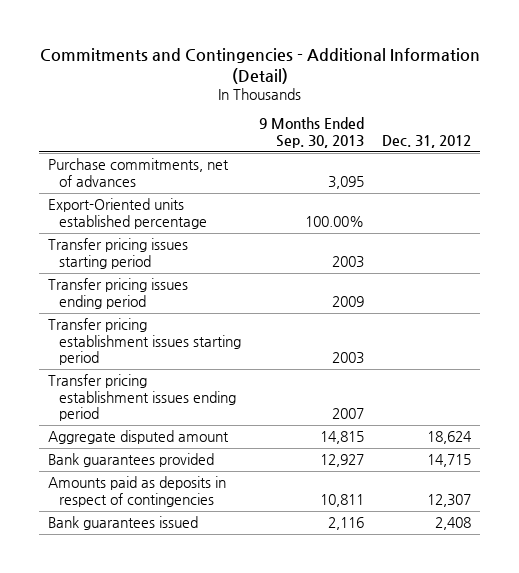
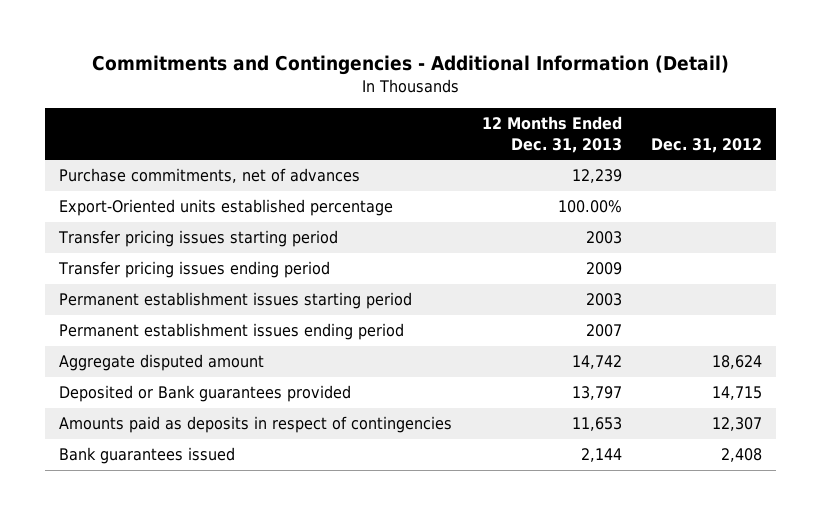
[259,117,365,148] 9 Months Ended Sep. 30, 2013 -> none
none -> [481,116,622,153] 12 Months Ended Dec. 31, 2013
[48,318,242,366] Transfer pricing establishment issues starting period -> [59,292,413,310] Permanent establishment issues starting period
[48,374,237,422] Transfer pricing establishment issues ending period -> [59,323,405,341] Permanent establishment issues ending period
[48,453,215,468] Bank guarantees provided -> [59,385,352,403] Deposited or Bank guarantees provided

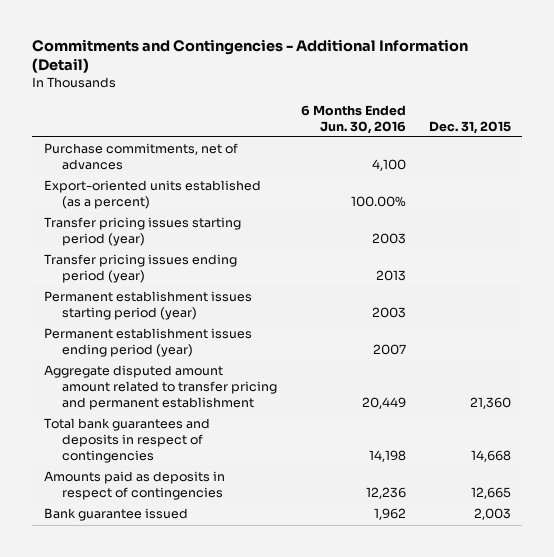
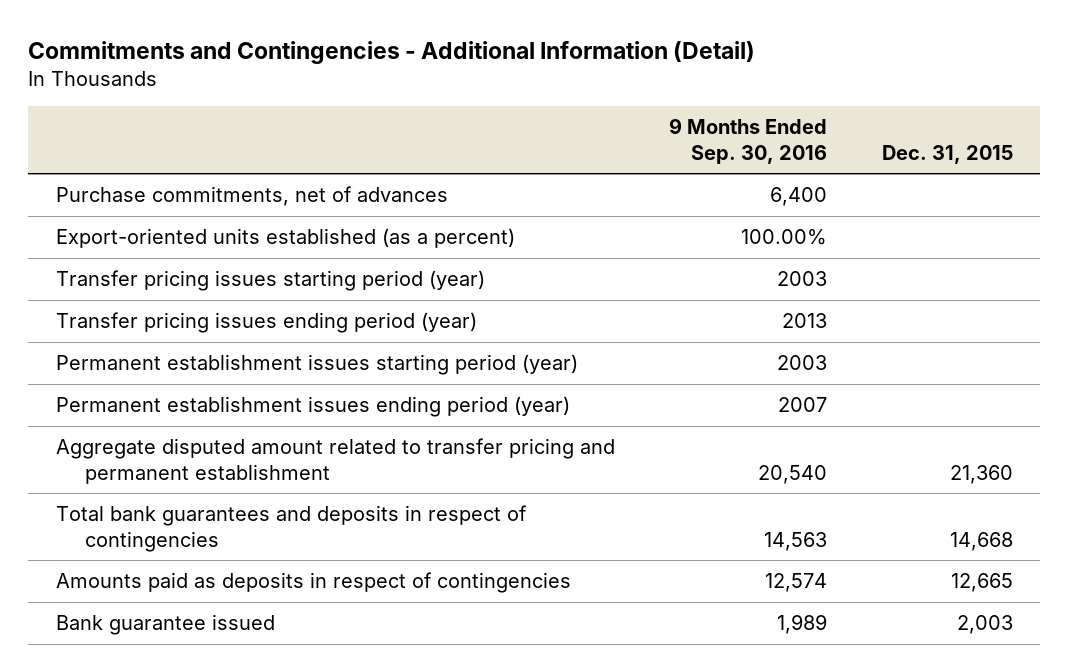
[300,105,406,134] 6 Months Ended Jun. 30, 2016 -> none
none -> [669,117,828,164] 9 Months Ended Sep. 30, 2016
[43,365,278,410] Aggregate disputed amount amount related to transfer pricing and permanent establishment -> [55,438,615,484] Aggregate disputed amount related to transfer pricing and permanent establishment

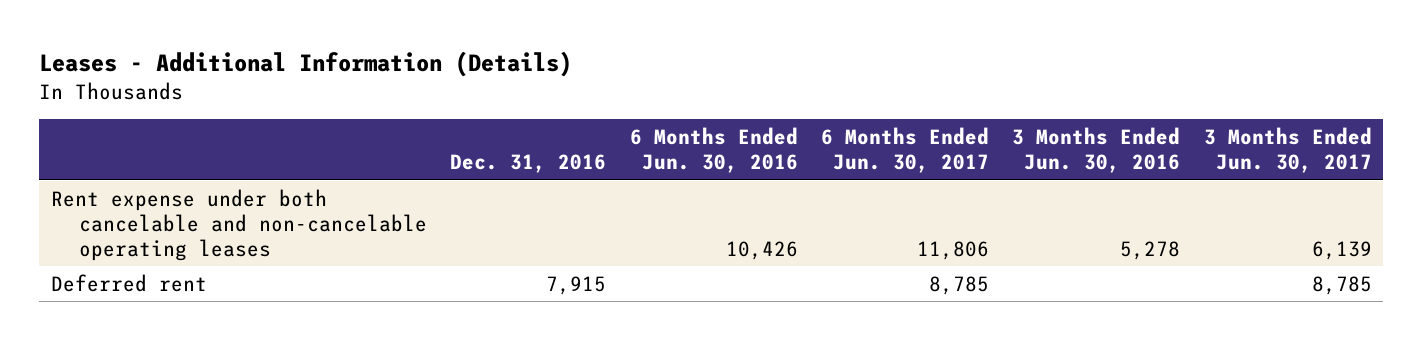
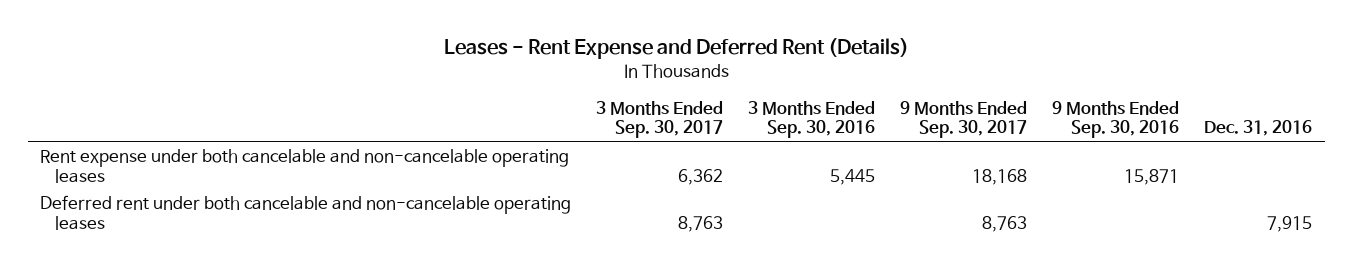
[38,50,572,77] Leases - Additional Information (Details) -> [444,38,910,60] Leases - Rent Expense and Deferred Rent (Details)
[629,127,798,174] 6 Months Ended Jun. 30, 2016 -> none
[821,127,990,174] 6 Months Ended Jun. 30, 2017 -> none
[1012,127,1181,174] 3 Months Ended Jun. 30, 2016 -> none
[1203,127,1372,174] 3 Months Ended Jun. 30, 2017 -> none
none -> [596,100,724,139] 3 Months Ended Sep. 30, 2017
none -> [748,100,876,139] 3 Months Ended Sep. 30, 2016
none -> [900,100,1028,139] 9 Months Ended Sep. 30, 2017
none -> [1052,100,1180,139] 9 Months Ended Sep. 30, 2016
[50,273,207,292] Deferred rent -> [40,194,572,230] Deferred rent under both cancelable and non-cancelable operating leases

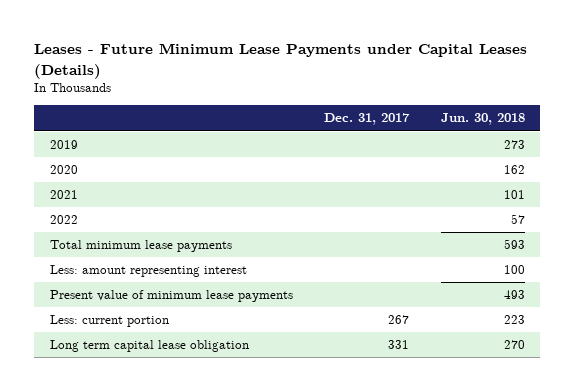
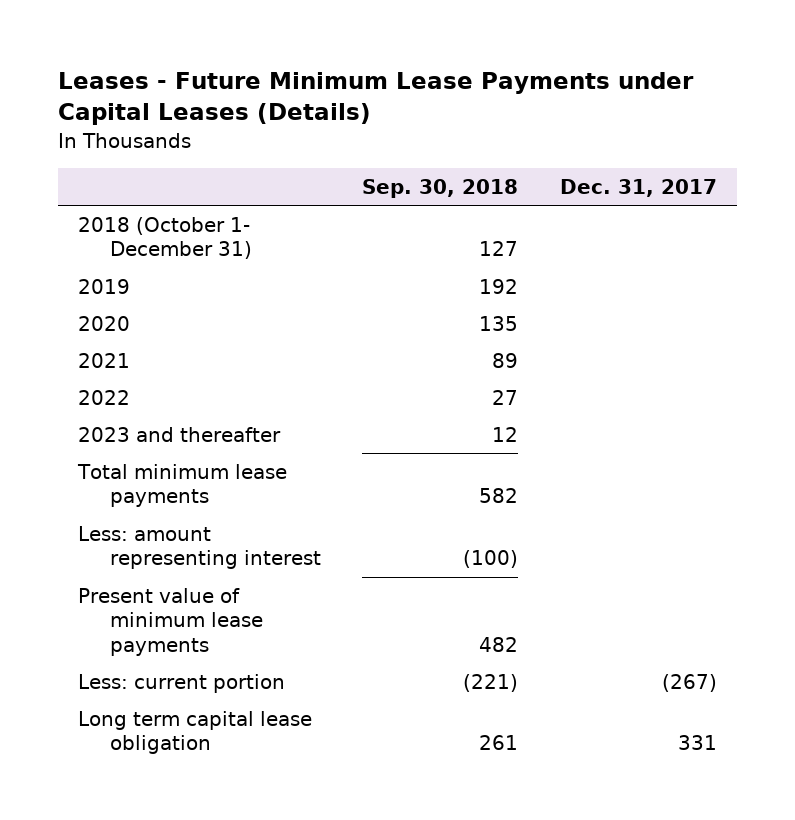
[440,113,525,126] Jun. 30, 2018 -> none
none -> [362,178,519,198] Sep. 30, 2018
none -> [78,216,253,260] 2018 (October 1- December 31)
none -> [78,426,282,442] 2023 and thereafter
[388,315,410,325] 267 -> [661,673,717,692] (267)

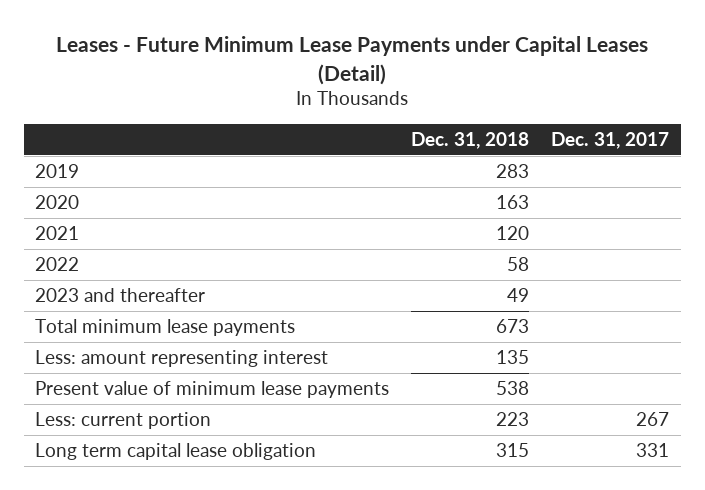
[57,72,694,126] Leases - Future Minimum Lease Payments under Capital Leases (Details) -> [56,36,649,85] Leases - Future Minimum Lease Payments under Capital Leases (Detail)
[362,178,519,198] Sep. 30, 2018 -> none
none -> [411,131,530,149] Dec. 31, 2018
[78,216,253,260] 2018 (October 1- December 31) -> none
[661,673,717,692] (267) -> [636,412,670,427] 267

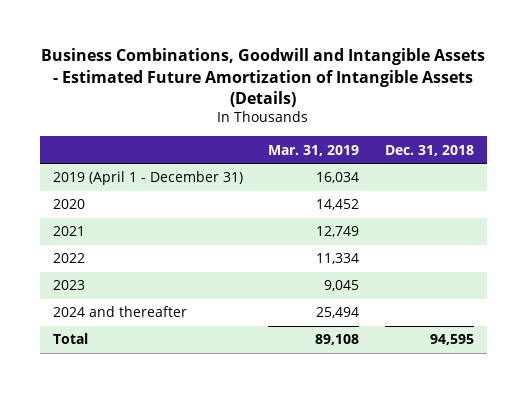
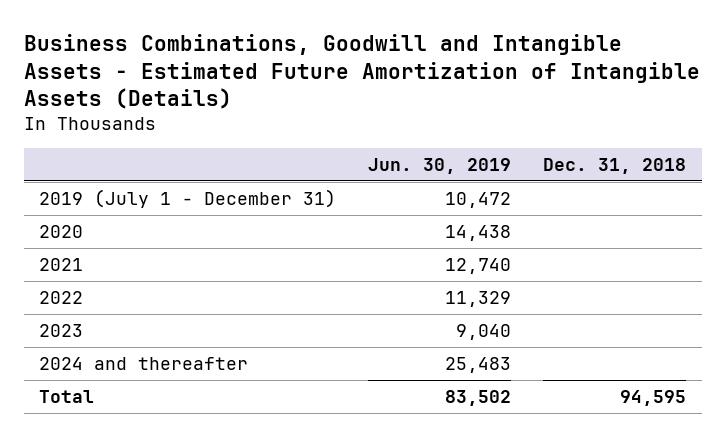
[268,144,360,156] Mar. 31, 2019 -> none
none -> [368,157,512,174] Jun. 30, 2019
[52,171,243,186] 2019 (April 1 - December 31) -> [39,188,337,208] 2019 (July 1 - December 31)

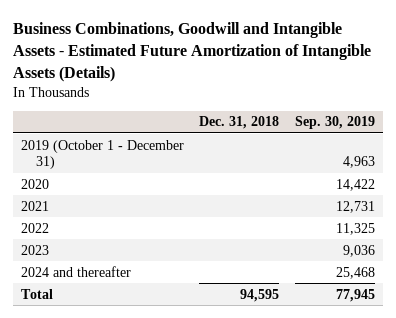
[368,157,512,174] Jun. 30, 2019 -> none
none -> [295,116,376,130] Sep. 30, 2019
[39,188,337,208] 2019 (July 1 - December 31) -> [20,139,184,170] 2019 (October 1 - December 31)

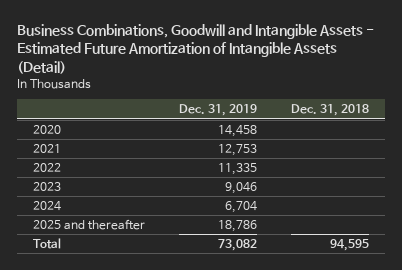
[12,22,371,82] Business Combinations, Goodwill and Intangible Assets - Estimated Future Amortization of Intangible Assets (Details) -> [16,23,374,74] Business Combinations, Goodwill and Intangible Assets - Estimated Future Amortization of Intangible Assets (Detail)
[295,116,376,130] Sep. 30, 2019 -> none
none -> [178,104,257,117] Dec. 31, 2019
[20,139,184,170] 2019 (October 1 - December 31) -> none
[20,265,131,277] 2024 and thereafter -> [33,200,62,211] 2024
none -> [33,218,146,230] 2025 and thereafter

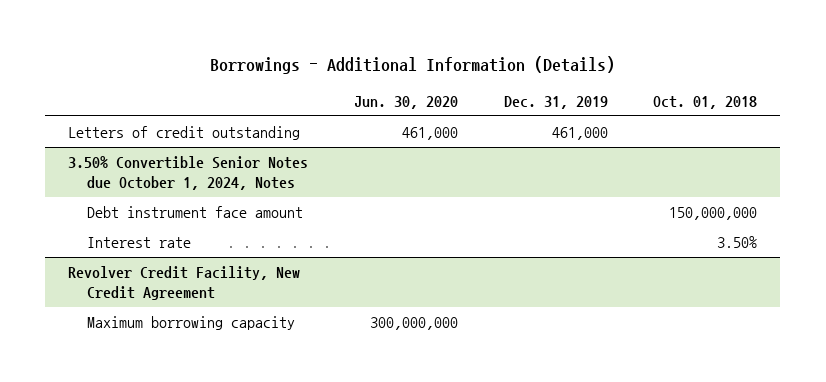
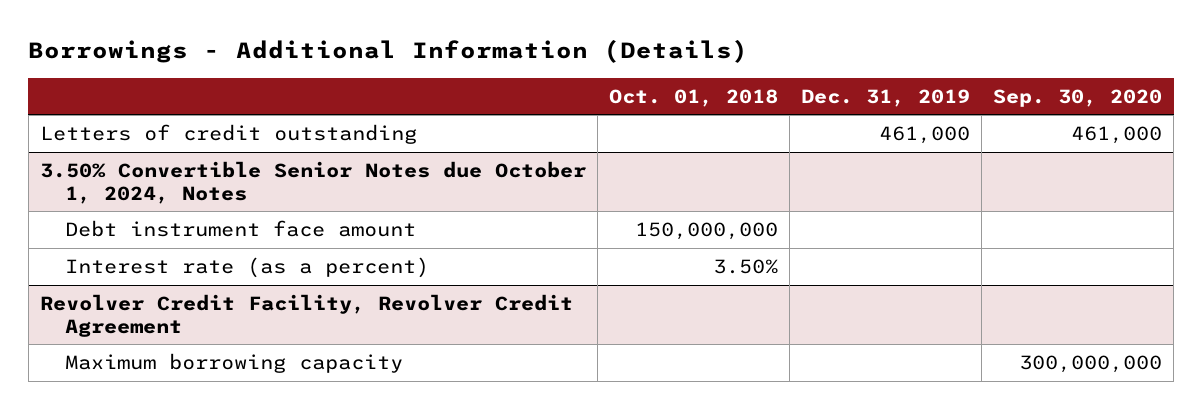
[353,95,458,109] Jun. 30, 2020 -> none
none -> [993,88,1163,107] Sep. 30, 2020
[86,237,191,249] Interest rate -> [65,256,430,278] Interest rate (as a percent)
[68,266,301,301] Revolver Credit Facility, New Credit Agreement -> [39,293,573,337] Revolver Credit Facility, Revolver Credit Agreement

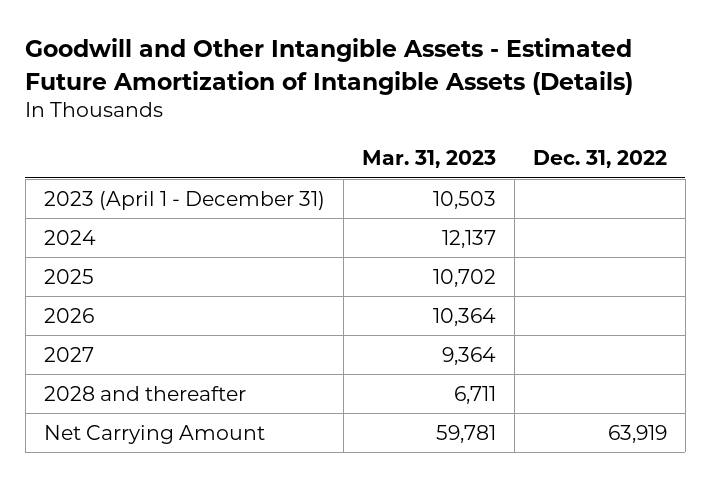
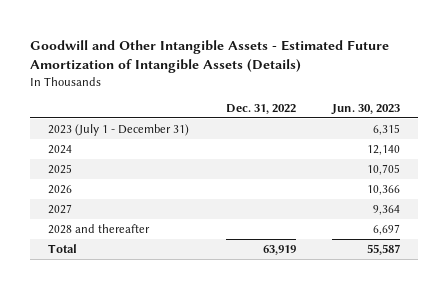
[361,150,496,169] Mar. 31, 2023 -> none
none -> [330,104,400,116] Jun. 30, 2023
[43,190,325,210] 2023 (April 1 - December 31) -> [48,124,190,137] 2023 (July 1 - December 31)
[43,424,265,444] Net Carrying Amount -> [48,244,78,254] Total

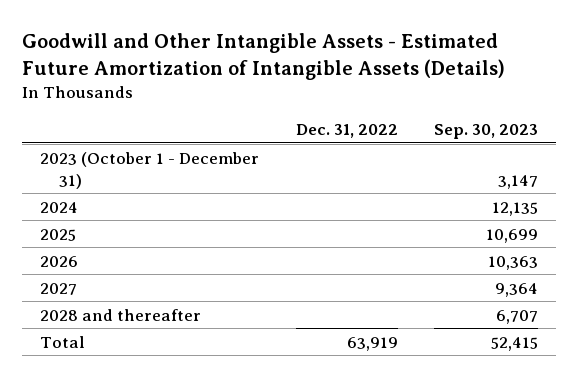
[330,104,400,116] Jun. 30, 2023 -> none
none -> [434,124,539,140] Sep. 30, 2023
[48,124,190,137] 2023 (July 1 - December 31) -> [39,151,259,189] 2023 (October 1 - December 31)

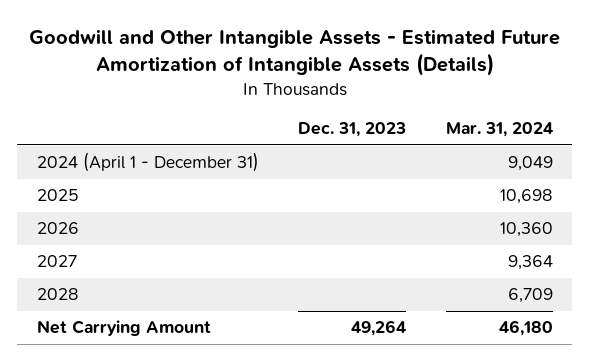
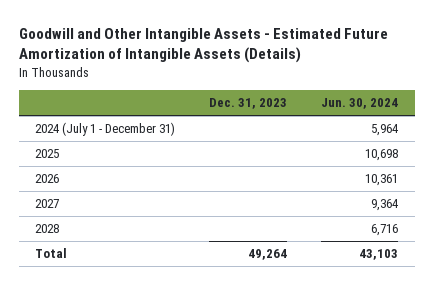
[445,122,553,138] Mar. 31, 2024 -> none
none -> [321,98,399,110] Jun. 30, 2024
[36,152,259,173] 2024 (April 1 - December 31) -> [35,122,176,137] 2024 (July 1 - December 31)
[36,320,211,337] Net Carrying Amount -> [35,248,68,259] Total

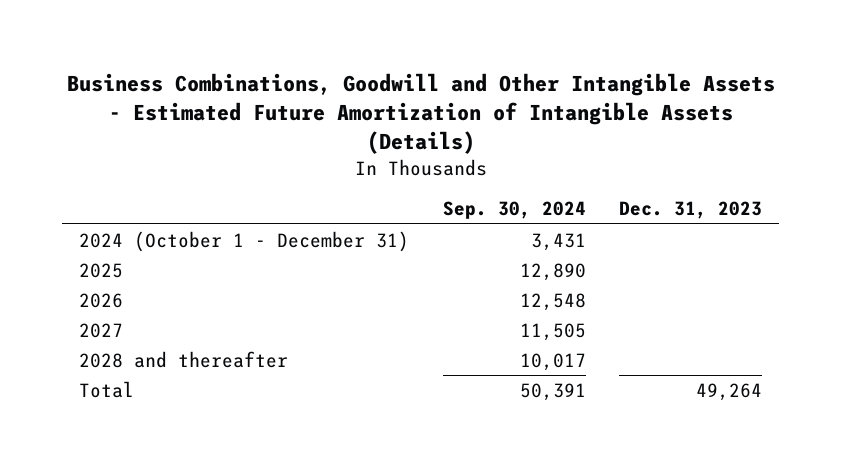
[18,27,388,64] Goodwill and Other Intangible Assets - Estimated Future Amortization of Intangible Assets (Details) -> [66,72,775,155] Business Combinations, Goodwill and Other Intangible Assets - Estimated Future Amortization of Intangible Assets (Details)
[321,98,399,110] Jun. 30, 2024 -> none
none -> [442,201,586,220] Sep. 30, 2024
[35,122,176,137] 2024 (July 1 - December 31) -> [78,230,409,252] 2024 (October 1 - December 31)
[35,224,60,234] 2028 -> none
none -> [78,350,288,368] 2028 and thereafter

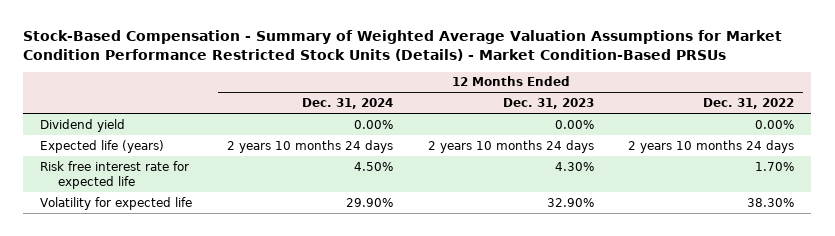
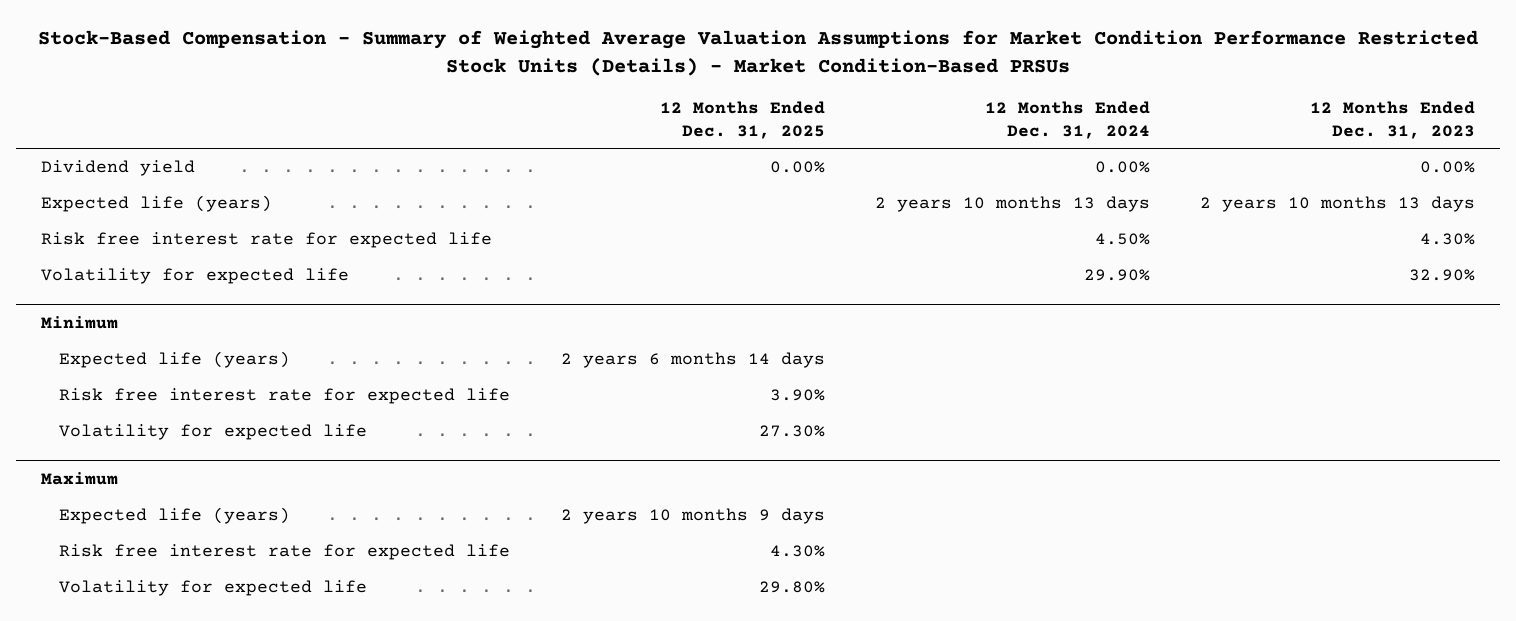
[703,98,795,110] Dec. 31, 2022 -> none
none -> [659,100,825,139] 12 Months Ended Dec. 31, 2025
[226,139,393,153] 2 years 10 months 24 days -> [874,196,1150,213] 2 years 10 months 13 days
[427,139,594,153] 2 years 10 months 24 days -> [1200,196,1476,213] 2 years 10 months 13 days
none -> [40,315,118,329] Minimum
none -> [59,351,291,369] Expected life (years)
none -> [59,388,511,405] Risk free interest rate for expected life
none -> [59,424,368,441] Volatility for expected life
none -> [40,471,118,485] Maximum
none -> [59,507,291,525] Expected life (years)
none -> [59,544,511,561] Risk free interest rate for expected life
none -> [59,580,368,597] Volatility for expected life

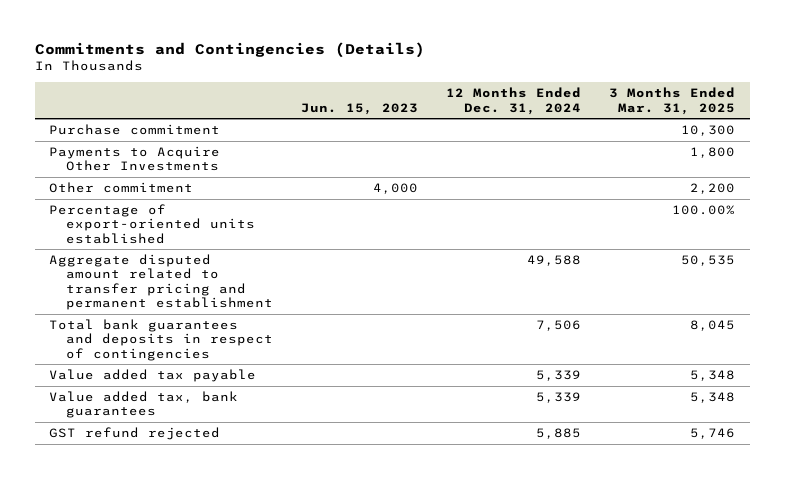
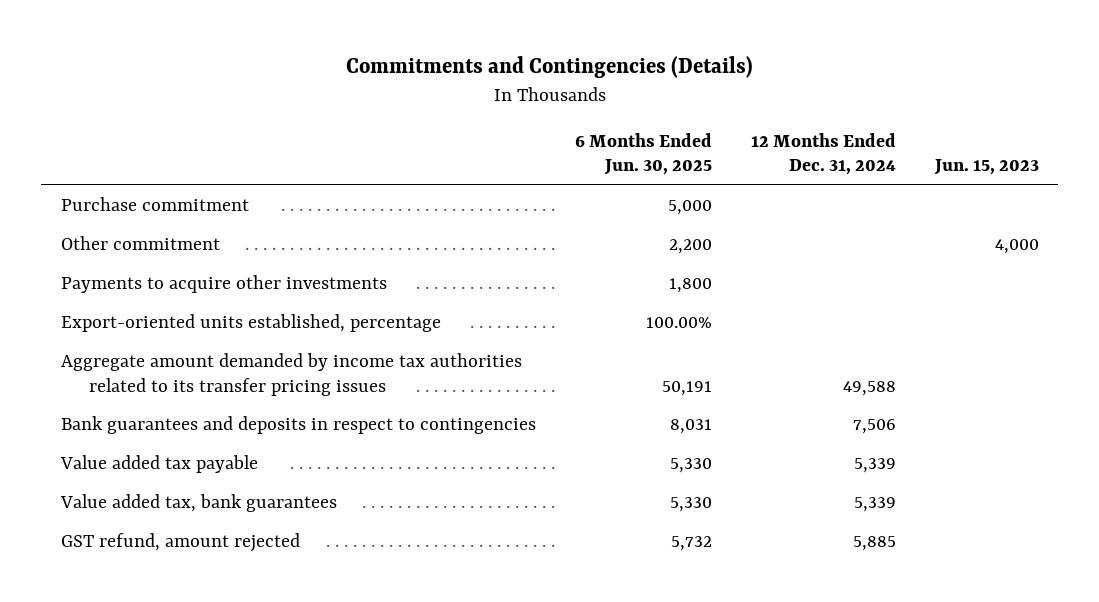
[609,87,736,115] 3 Months Ended Mar. 31, 2025 -> none
none -> [574,132,712,176] 6 Months Ended Jun. 30, 2025
[49,146,221,172] Payments to Acquire Other Investments -> none
none -> [60,275,387,294] Payments to acquire other investments
[49,204,255,244] Percentage of export-oriented units established -> [60,314,441,333] Export-oriented units established, percentage
[49,254,273,310] Aggregate disputed amount related to transfer pricing and permanent establishment -> [60,353,522,396] Aggregate amount demanded by income tax authorities related to its transfer pricing issues
[49,319,273,361] Total bank guarantees and deposits in respect of contingencies -> [60,416,536,435] Bank guarantees and deposits in respect to contingencies
[49,427,221,441] GST refund rejected -> [60,533,300,553] GST refund, amount rejected

